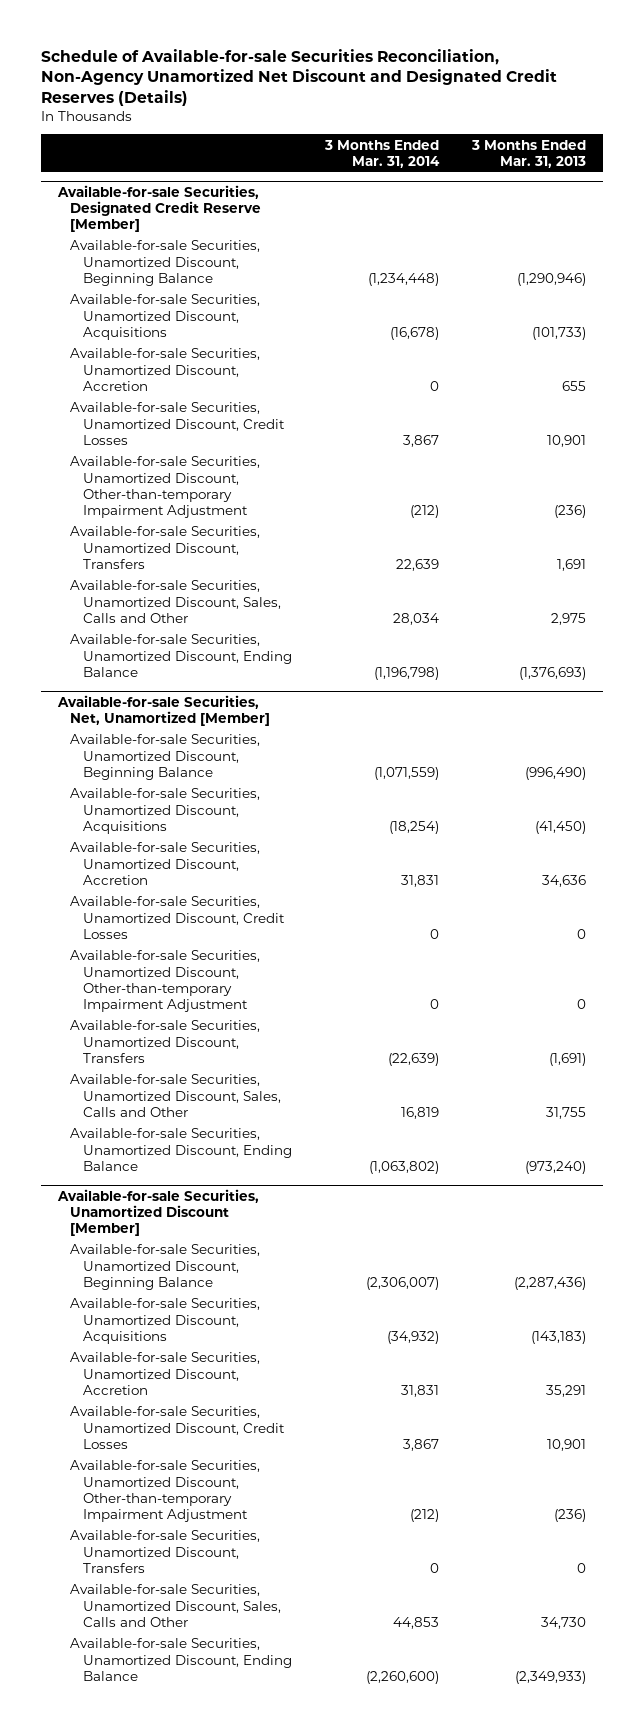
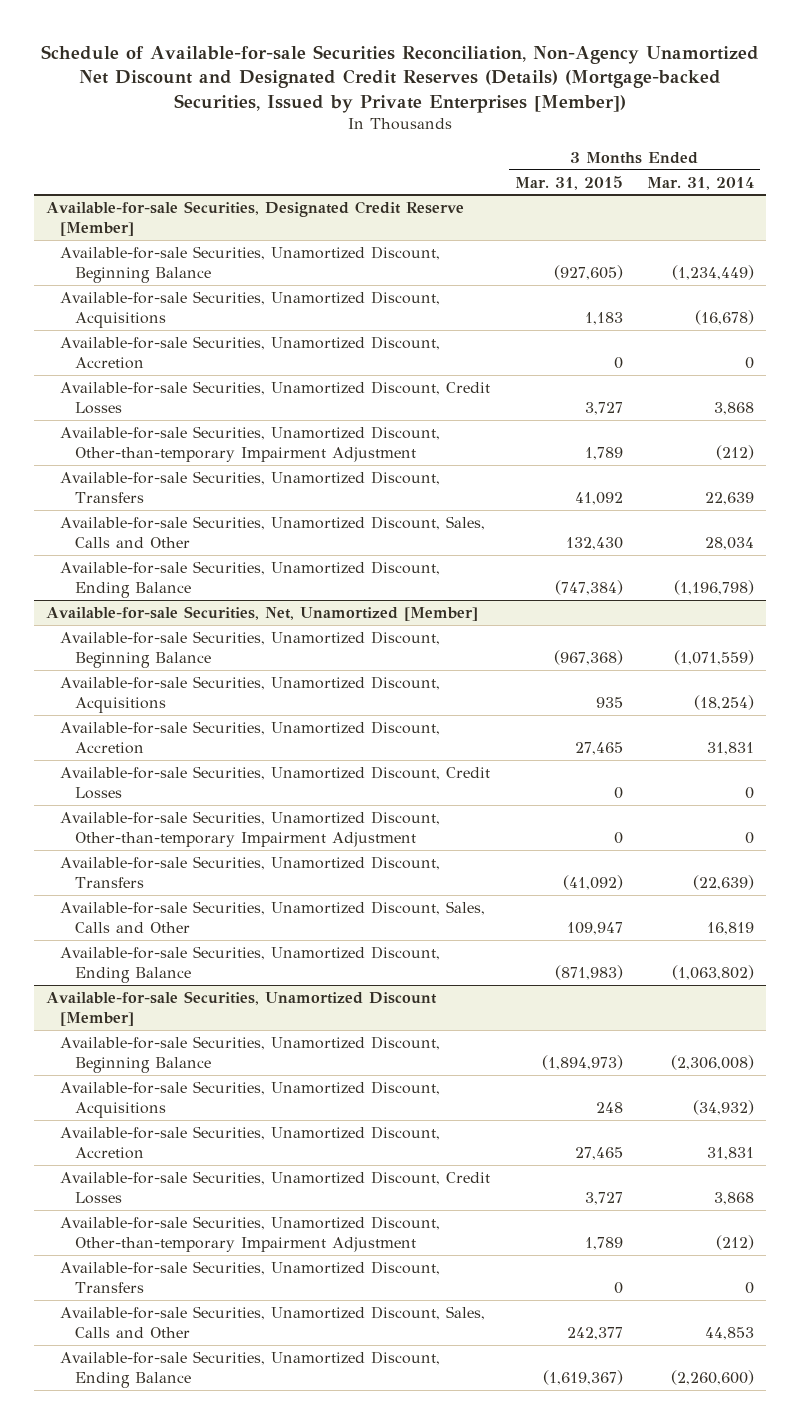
[41,48,558,106] Schedule of Available-for-sale Securities Reconciliation, Non-Agency Unamortized Net Discount and Designated Credit Reserves (Details) -> [41,44,760,113] Schedule of Available-for-sale Securities Reconciliation, Non-Agency Unamortized Net Discount and Designated Credit Reserves (Details) (Mortgage-backed Securities, Issued by Private Enterprises [Member])
[471,139,587,168] 3 Months Ended Mar. 31, 2013 -> none
none -> [514,175,623,190] Mar. 31, 2015
[368,272,440,286] (1,234,448) -> [672,265,755,281] (1,234,449)
[403,434,440,447] 3,867 -> [714,402,755,416] 3,868
[366,1276,440,1290] (2,306,007) -> [671,1055,755,1071] (2,306,008)
[403,1438,440,1451] 3,867 -> [714,1192,755,1206] 3,868

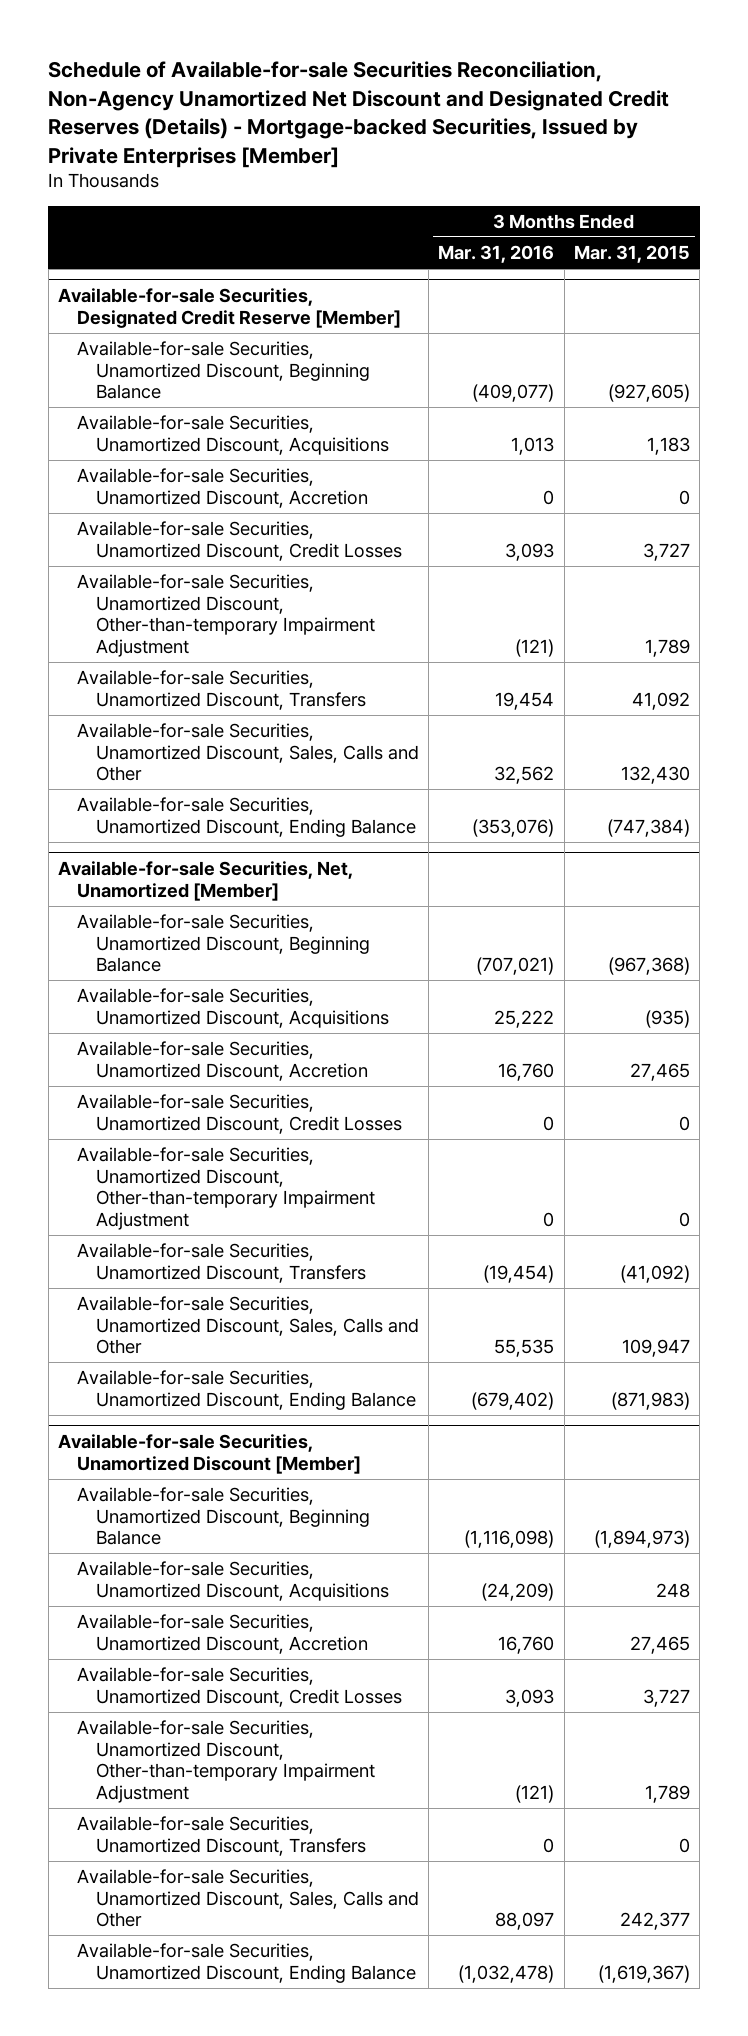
[41,44,760,113] Schedule of Available-for-sale Securities Reconciliation, Non-Agency Unamortized Net Discount and Designated Credit Reserves (Details) (Mortgage-backed Securities, Issued by Private Enterprises [Member]) -> [48,60,670,168] Schedule of Available-for-sale Securities Reconciliation, Non-Agency Unamortized Net Discount and Designated Credit Reserves (Details) - Mortgage-backed Securities, Issued by Private Enterprises [Member]
[647,176,755,190] Mar. 31, 2014 -> none
none -> [438,245,555,264] Mar. 31, 2016
[595,697,623,709] 935 -> [644,1009,690,1028] (935)

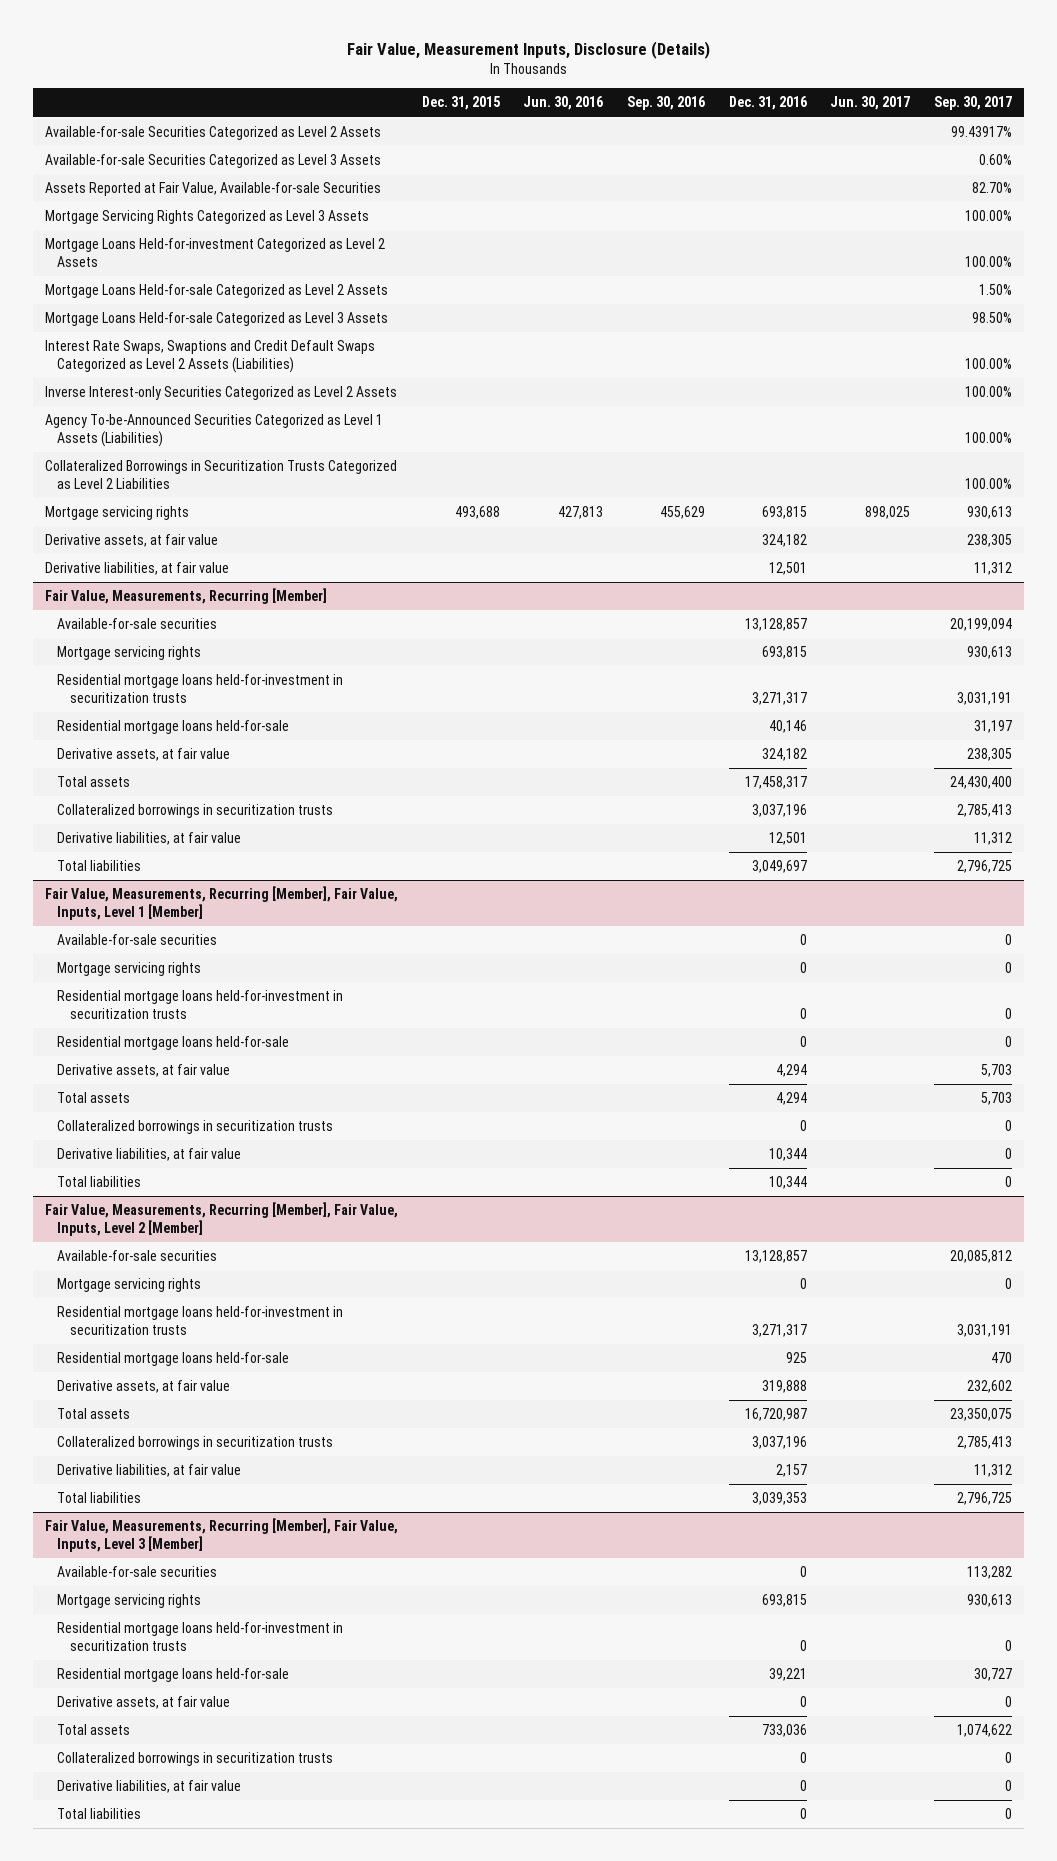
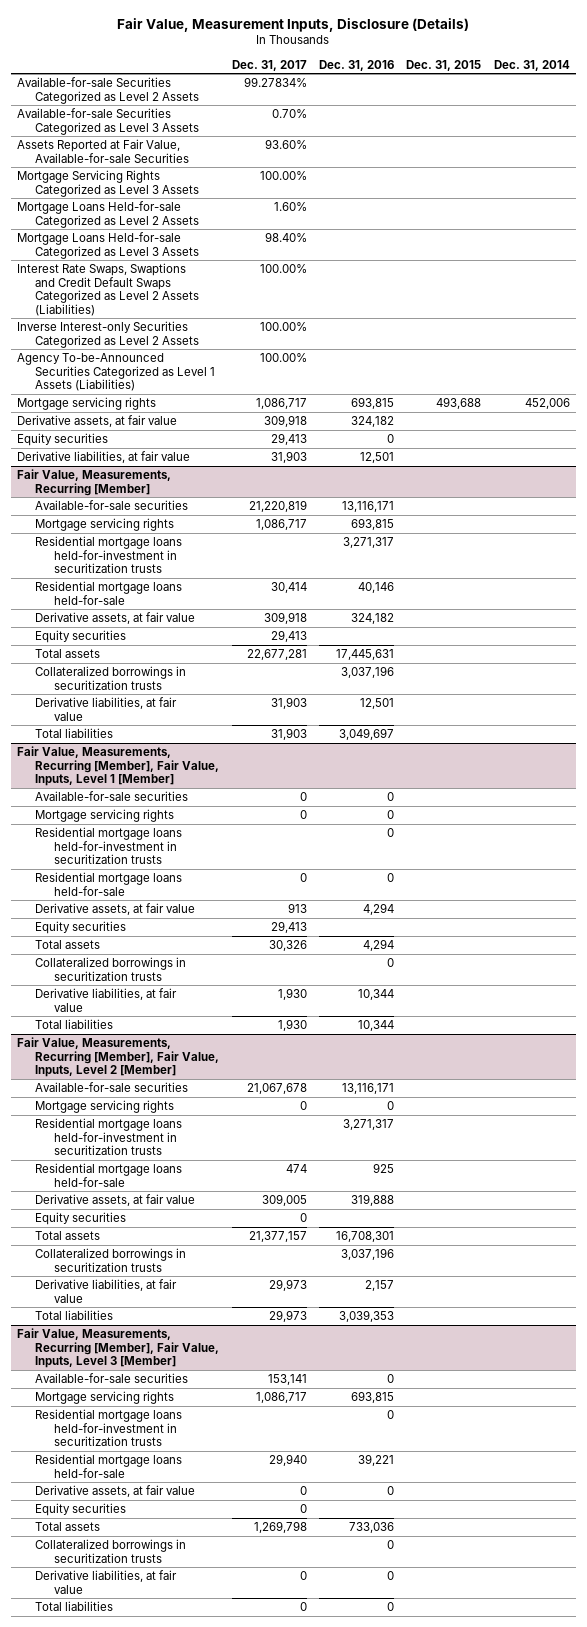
[523,96,604,111] Jun. 30, 2016 -> none
[627,96,706,111] Sep. 30, 2016 -> none
[830,96,911,111] Jun. 30, 2017 -> none
[934,96,1013,111] Sep. 30, 2017 -> none
none -> [231,59,307,71] Dec. 31, 2017
none -> [493,59,570,71] Dec. 31, 2014
[44,238,385,267] Mortgage Loans Held-for-investment Categorized as Level 2 Assets -> none
[44,460,397,489] Collateralized Borrowings in Securitization Trusts Categorized as Level 2 Liabilities -> none
none -> [16,433,108,447] Equity securities
[744,618,807,632] 13,128,857 -> [342,501,395,513] 13,116,171
none -> [35,630,127,644] Equity securities
[744,776,807,790] 17,458,317 -> [336,649,395,661] 17,445,631
none -> [35,921,127,935] Equity securities
[744,1250,807,1264] 13,128,857 -> [342,1083,395,1095] 13,116,171
none -> [35,1212,127,1226] Equity securities
[744,1408,807,1422] 16,720,987 -> [336,1231,395,1243] 16,708,301
none -> [35,1503,127,1517] Equity securities

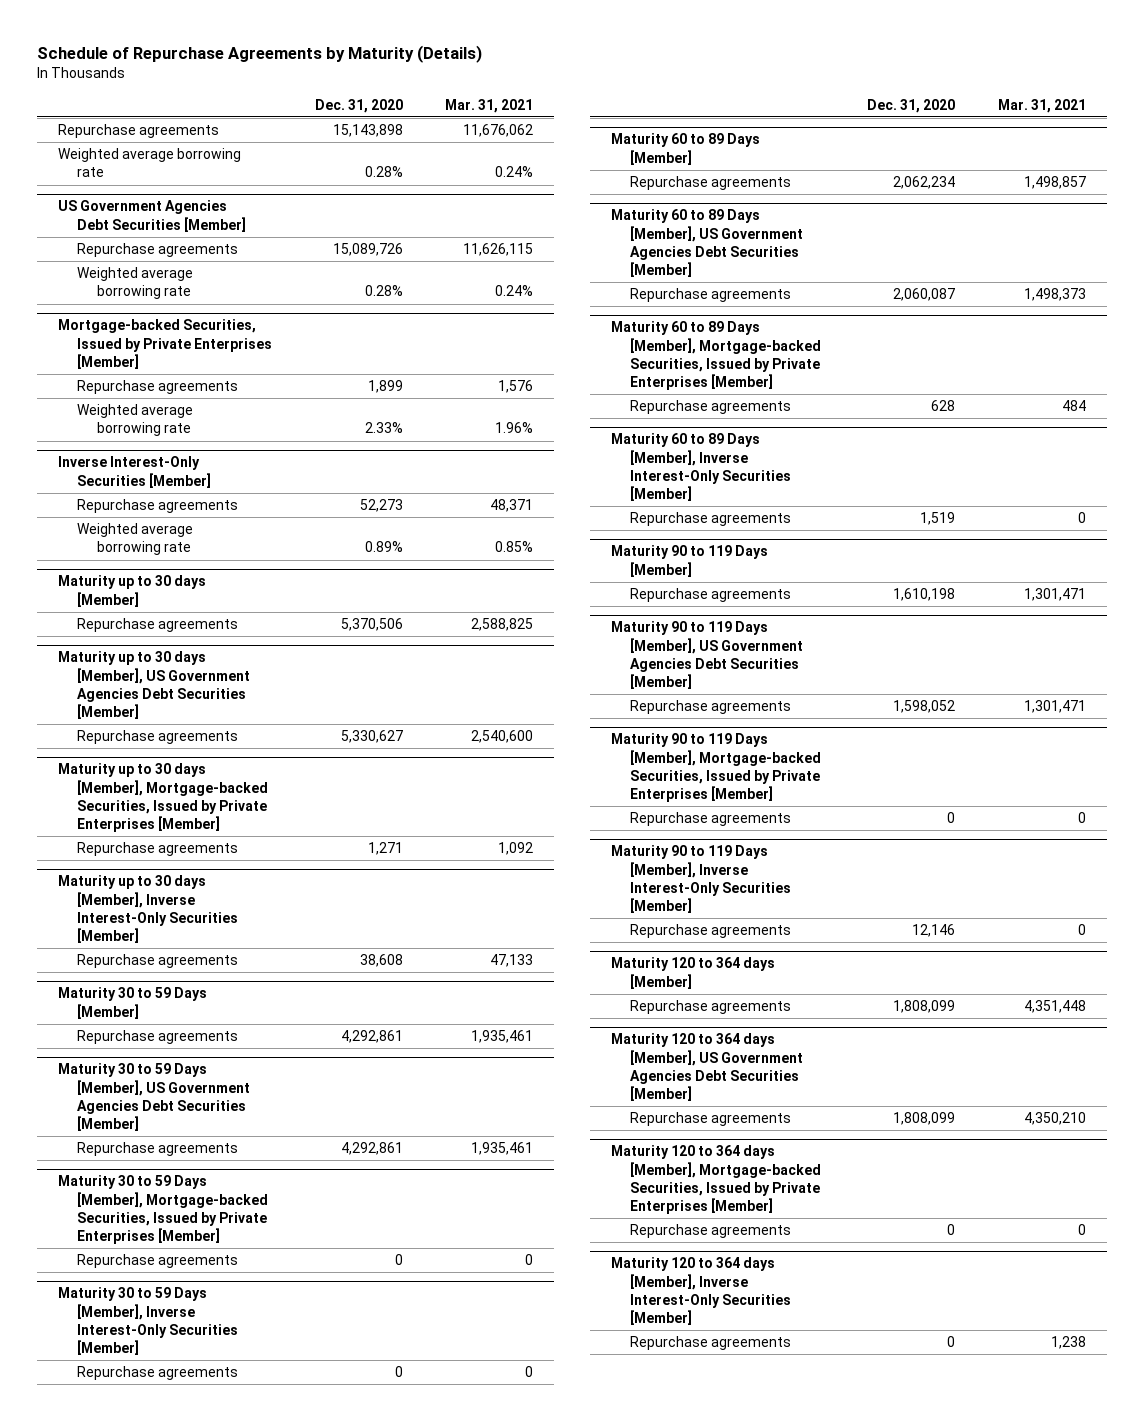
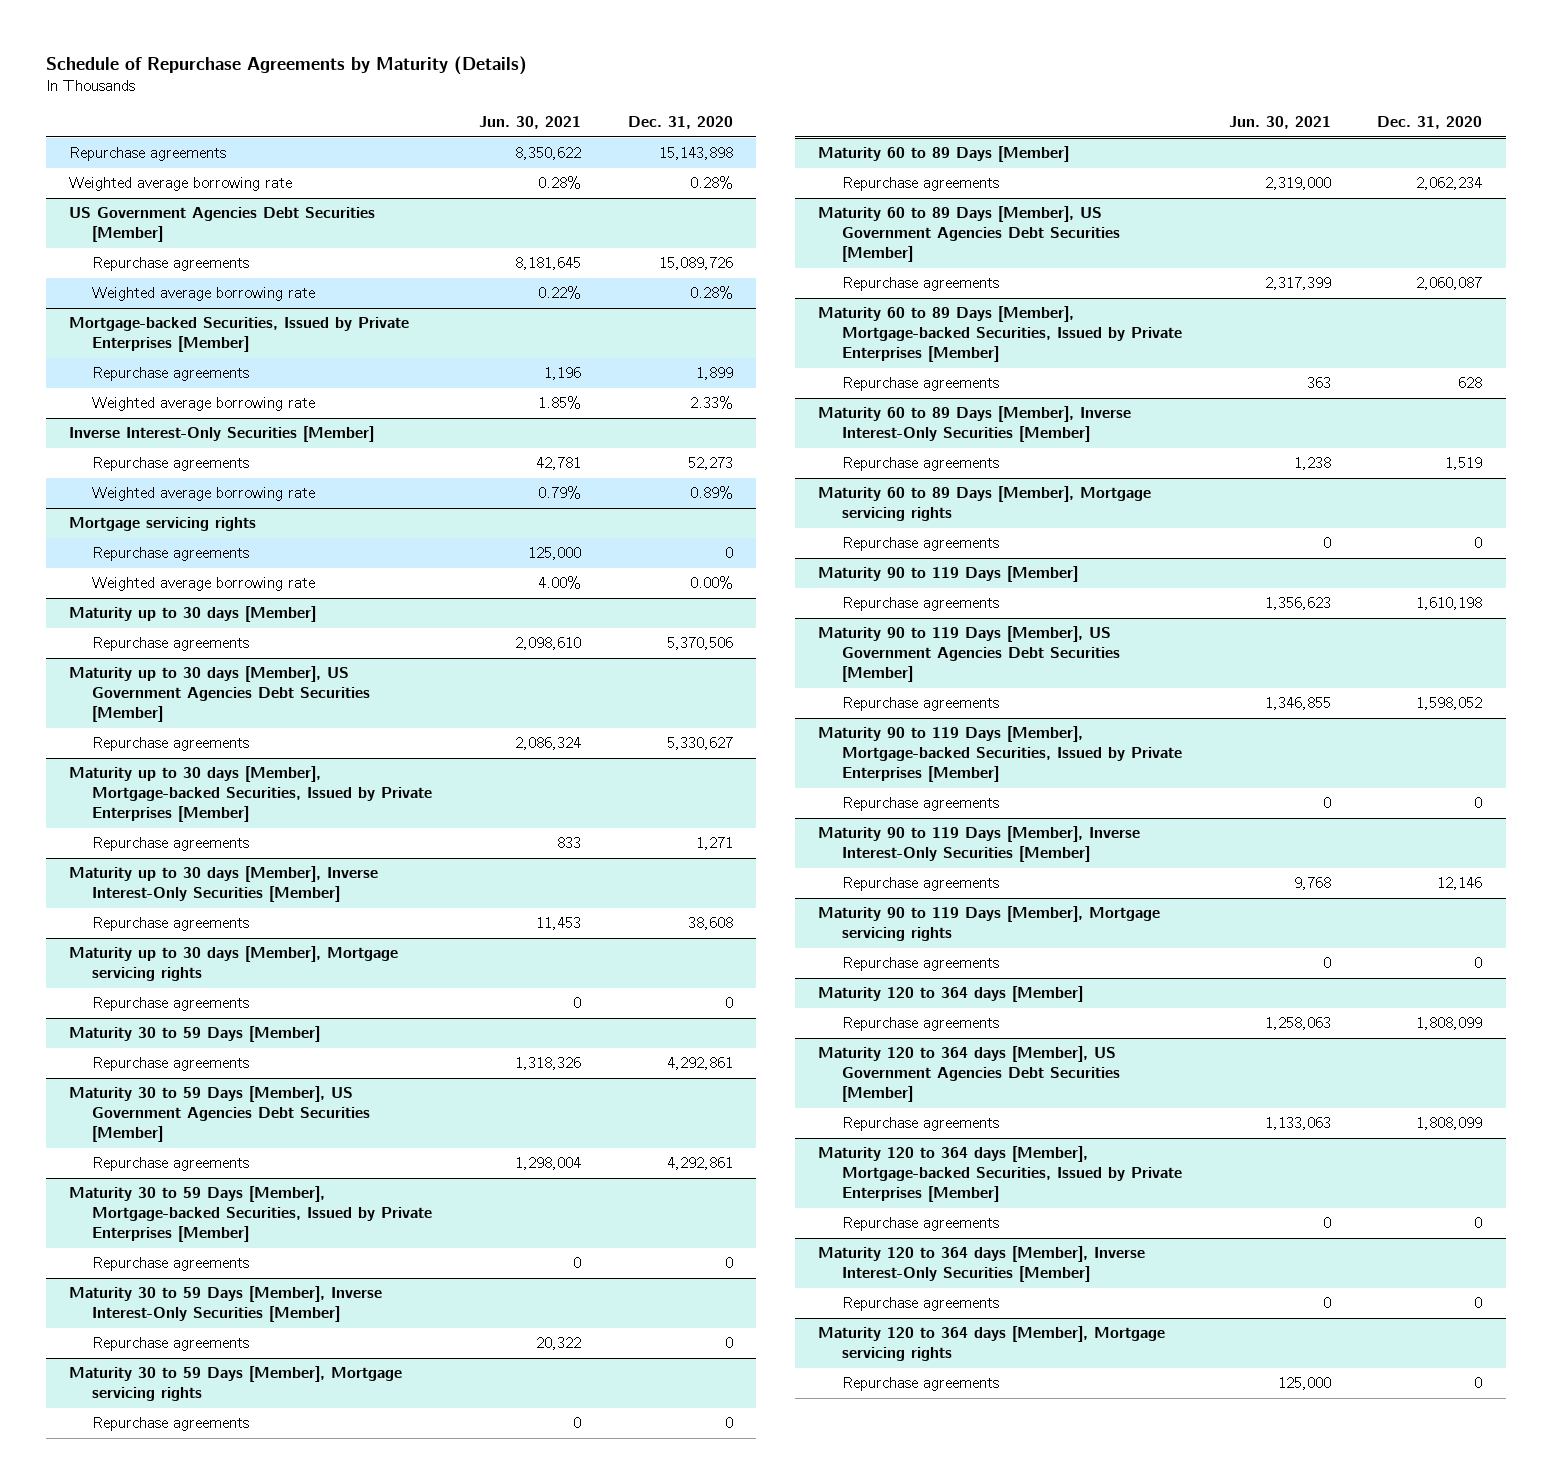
[444,98,533,113] Mar. 31, 2021 -> none
none -> [479,116,582,130] Jun. 30, 2021
none -> [68,517,256,532] Mortgage servicing rights
none -> [92,547,250,562] Repurchase agreements
none -> [92,577,316,592] Weighted average borrowing rate
none -> [68,946,398,982] Maturity up to 30 days [Member], Mortgage servicing rights
none -> [92,997,250,1012] Repurchase agreements
none -> [68,1366,402,1402] Maturity 30 to 59 Days [Member], Mortgage servicing rights
none -> [92,1417,250,1432] Repurchase agreements
none -> [818,486,1152,522] Maturity 60 to 89 Days [Member], Mortgage servicing rights
none -> [842,537,1000,552] Repurchase agreements
none -> [818,906,1161,942] Maturity 90 to 119 Days [Member], Mortgage servicing rights
none -> [842,957,1000,972] Repurchase agreements
none -> [818,1326,1166,1362] Maturity 120 to 364 days [Member], Mortgage servicing rights
none -> [842,1377,1000,1392] Repurchase agreements

